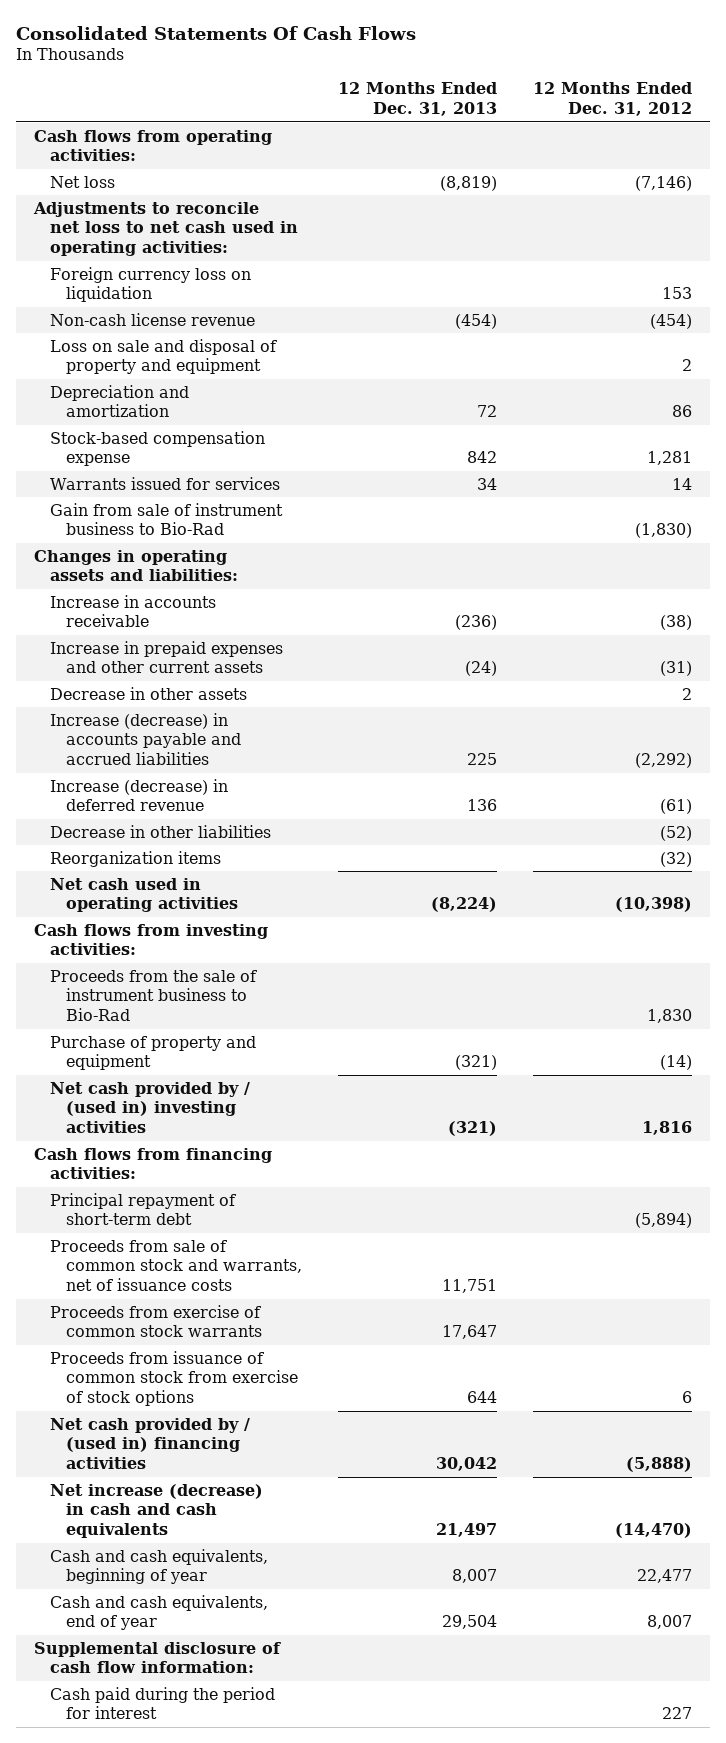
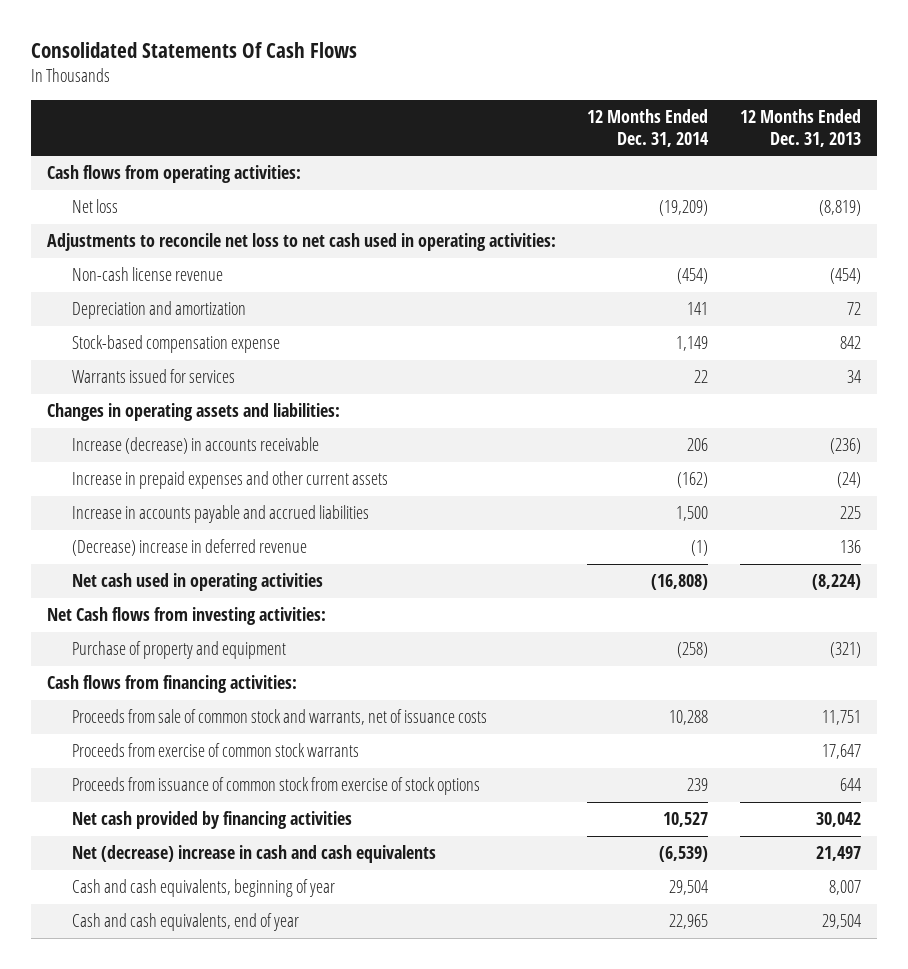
[533,82,693,117] 12 Months Ended Dec. 31, 2012 -> none
none -> [587,109,710,147] 12 Months Ended Dec. 31, 2014
[49,266,251,303] Foreign currency loss on liquidation -> none
[49,338,277,375] Loss on sale and disposal of property and equipment -> none
[49,502,283,536] Gain from sale of instrument business to Bio-Rad -> none
[49,594,216,628] Increase in accounts receivable -> [71,437,319,455] Increase (decrease) in accounts receivable
[49,686,247,700] Decrease in other assets -> none
[49,824,271,838] Decrease in other liabilities -> none
[49,850,221,867] Reorganization items -> none
[49,712,242,766] Increase (decrease) in accounts payable and accrued liabilities -> [71,505,369,524] Increase in accounts payable and accrued liabilities
[49,778,228,812] Increase (decrease) in deferred revenue -> [71,539,307,557] (Decrease) increase in deferred revenue
[49,969,257,1022] Proceeds from the sale of instrument business to Bio-Rad -> none
[33,923,268,956] Cash flows from investing activities: -> [46,607,326,626] Net Cash flows from investing activities:
[49,1081,250,1134] Net cash provided by / (used in) investing activities -> none
[49,1192,236,1226] Principal repayment of short-term debt -> none
[49,1417,250,1470] Net cash provided by / (used in) financing activities -> [71,811,352,830] Net cash provided by financing activities
[49,1483,263,1539] Net increase (decrease) in cash and cash equivalents -> [71,845,436,864] Net (decrease) increase in cash and cash equivalents
[33,1641,281,1674] Supplemental disclosure of cash flow information: -> none
[49,1686,275,1720] Cash paid during the period for interest -> none

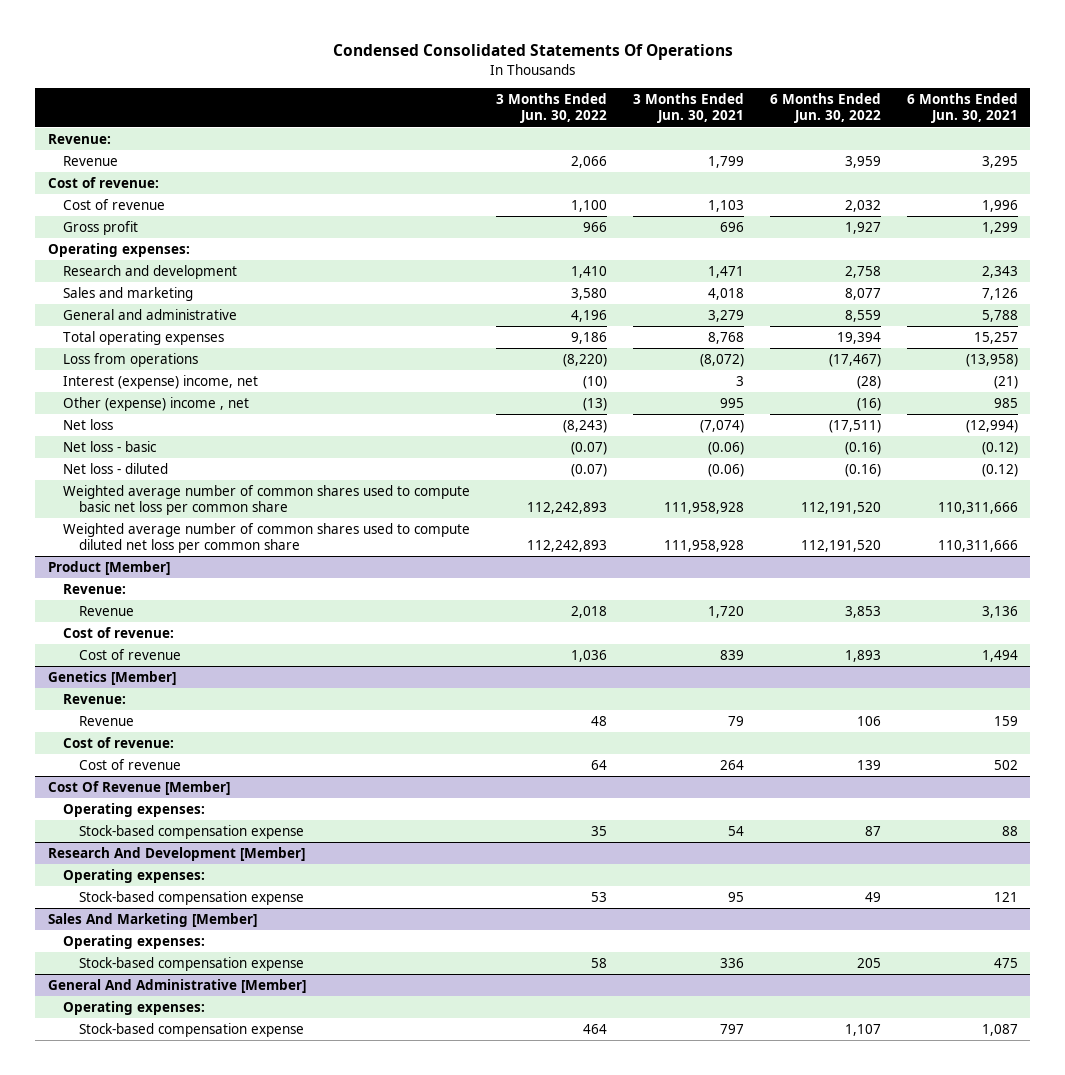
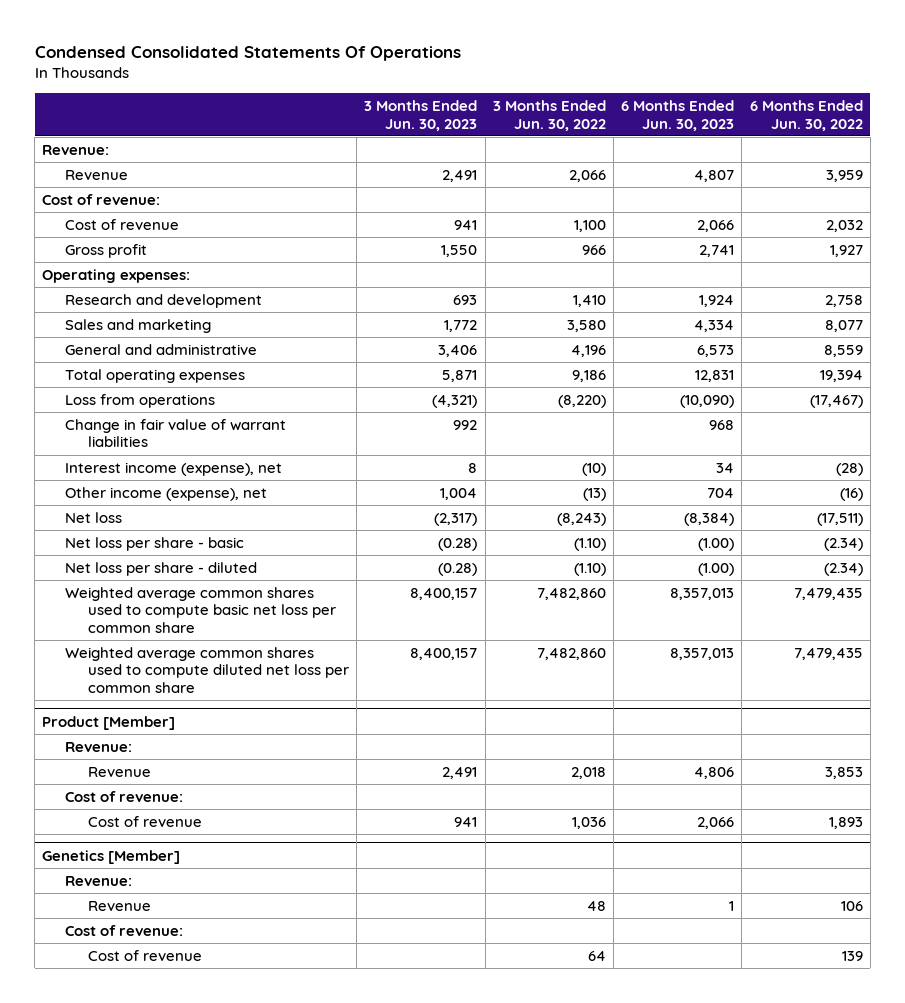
[633,93,745,124] 3 Months Ended Jun. 30, 2021 -> none
[906,93,1018,124] 6 Months Ended Jun. 30, 2021 -> none
none -> [364,100,478,131] 3 Months Ended Jun. 30, 2023
none -> [621,100,735,131] 6 Months Ended Jun. 30, 2023
none -> [65,418,287,448] Change in fair value of warrant liabilities
[63,375,259,390] Interest (expense) income, net -> [65,461,283,476] Interest income (expense), net
[63,397,250,412] Other (expense) income , net -> [65,486,268,501] Other income (expense), net
[63,441,158,453] Net loss - basic -> [65,536,245,551] Net loss per share - basic
[571,442,608,456] (0.07) -> [573,537,606,551] (1.10)
[844,442,881,456] (0.16) -> [823,537,863,551] (2.34)
[63,463,169,475] Net loss - diluted -> [65,561,258,576] Net loss per share - diluted
[571,464,608,478] (0.07) -> [573,562,606,576] (1.10)
[844,464,881,478] (0.16) -> [823,562,863,576] (2.34)
[63,485,471,516] Weighted average number of common shares used to compute basic net loss per common share -> [65,586,337,633] Weighted average common shares used to compute basic net loss per common share
[527,502,608,515] 112,242,893 -> [536,587,606,600] 7,482,860
[800,502,881,515] 112,191,520 -> [793,587,863,600] 7,479,435
[63,523,471,554] Weighted average number of common shares used to compute diluted net loss per common share -> [65,646,350,693] Weighted average common shares used to compute diluted net loss per common share
[527,540,608,553] 112,242,893 -> [536,647,606,660] 7,482,860
[800,540,881,553] 112,191,520 -> [793,647,863,660] 7,479,435
[47,781,230,796] Cost Of Revenue [Member] -> none
[63,803,206,818] Operating expenses: -> none
[79,825,305,840] Stock-based compensation expense -> none
[47,847,305,862] Research And Development [Member] -> none
[63,869,206,884] Operating expenses: -> none
[79,891,305,906] Stock-based compensation expense -> none
[47,913,257,928] Sales And Marketing [Member] -> none
[63,935,206,950] Operating expenses: -> none
[79,957,305,972] Stock-based compensation expense -> none
[47,979,306,994] General And Administrative [Member] -> none
[63,1001,206,1016] Operating expenses: -> none
[79,1023,305,1038] Stock-based compensation expense -> none

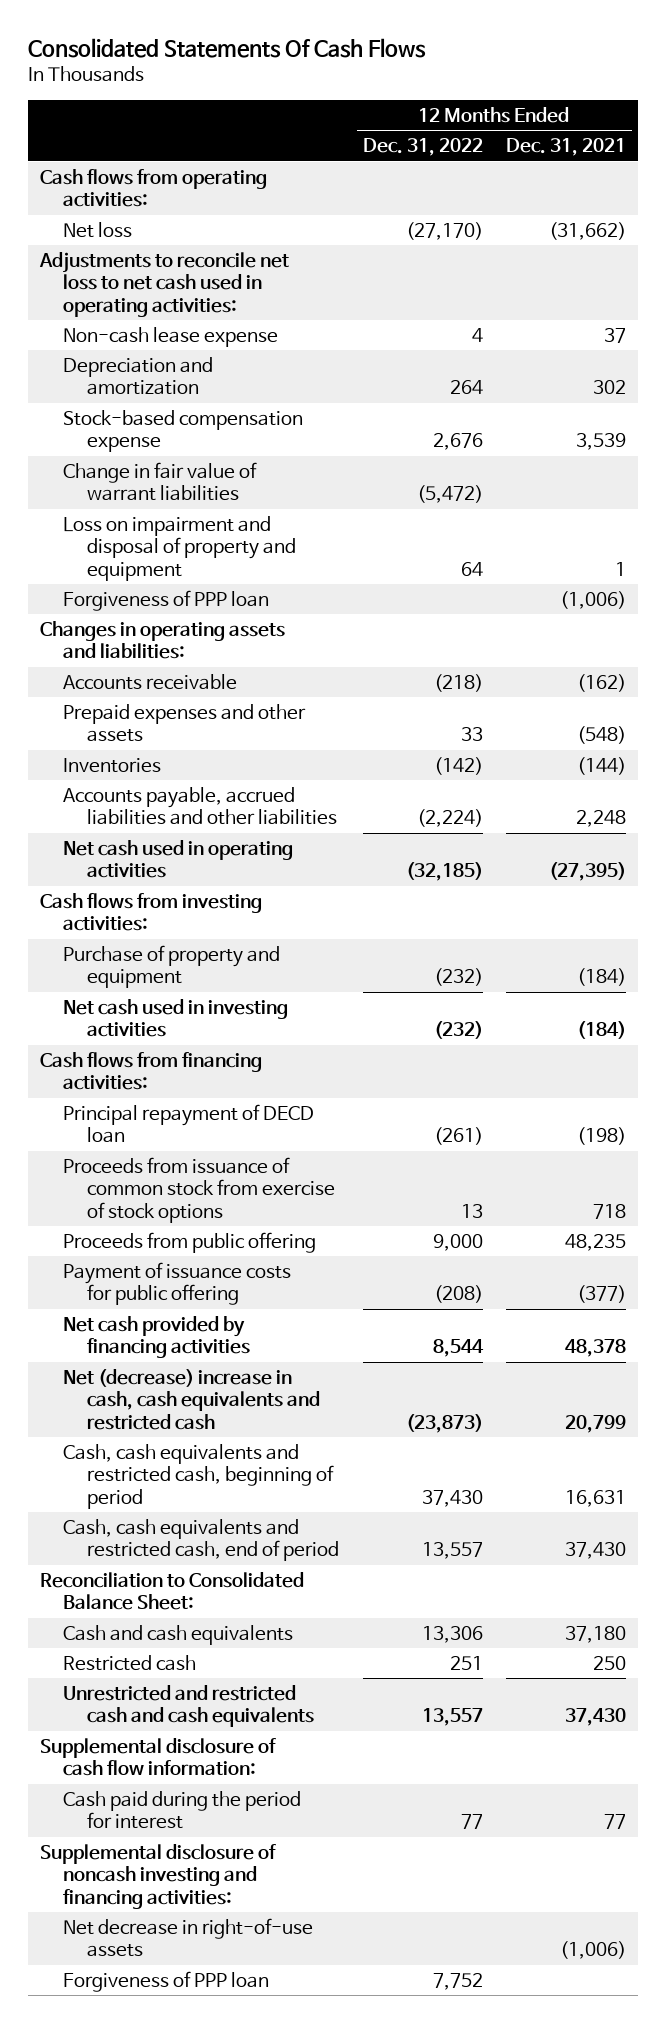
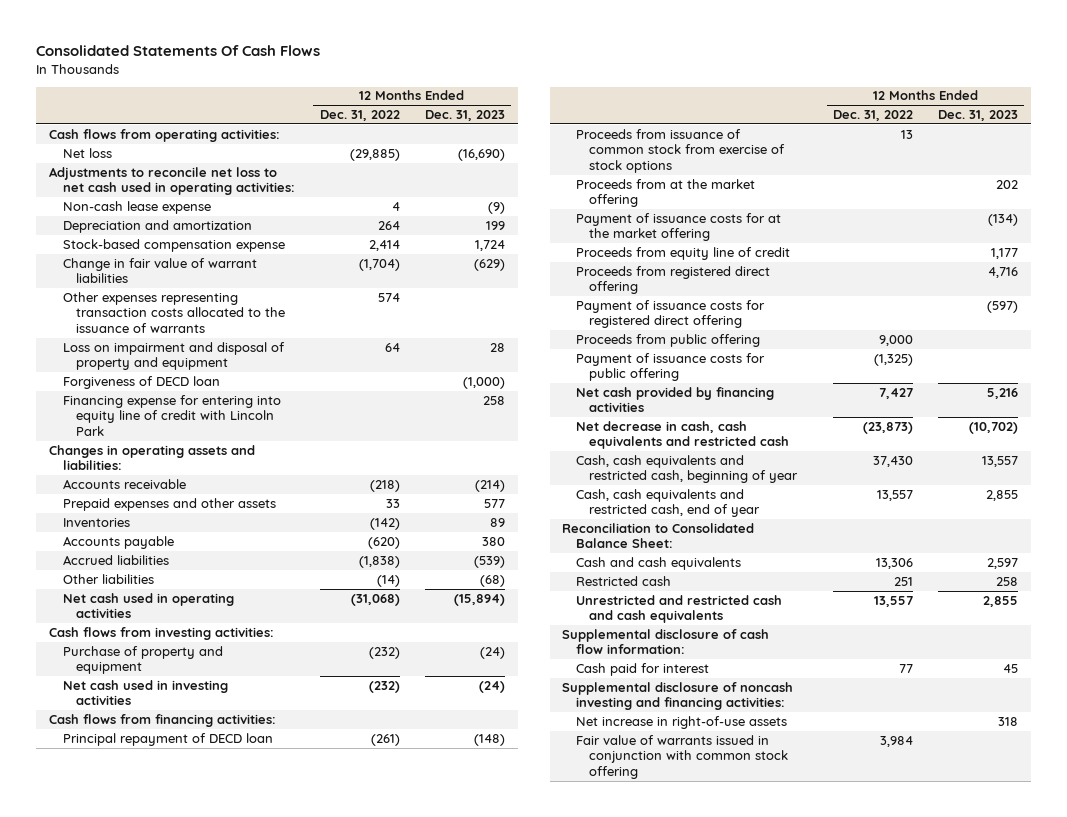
[506,138,627,157] Dec. 31, 2021 -> none
none -> [424,109,505,121] Dec. 31, 2023
[405,221,483,240] (27,170) -> [349,148,400,161] (29,885)
[432,433,483,451] 2,676 -> [368,239,400,251] 2,414
[416,485,483,504] (5,472) -> [358,258,400,271] (1,704)
none -> [62,291,285,333] Other expenses representing transaction costs allocated to the issuance of warrants
[63,589,270,611] Forgiveness of PPP loan -> [62,375,220,389] Forgiveness of DECD loan
none -> [62,394,281,436] Financing expense for entering into equity line of credit with Lincoln Park
[63,786,337,826] Accounts payable, accrued liabilities and other liabilities -> none
none -> [62,535,174,549] Accounts payable
none -> [62,554,169,565] Accrued liabilities
none -> [62,573,154,584] Other liabilities
[405,862,483,882] (32,185) -> [350,593,400,606] (31,068)
none -> [575,178,755,208] Proceeds from at the market offering
none -> [575,212,781,242] Payment of issuance costs for at the market offering
none -> [575,246,790,260] Proceeds from equity line of credit
none -> [575,265,770,295] Proceeds from registered direct offering
none -> [575,299,765,329] Payment of issuance costs for registered direct offering
[433,1285,483,1304] (208) -> [873,353,913,366] (1,325)
[432,1339,484,1358] 8,544 -> [878,387,913,399] 7,427
[63,1368,320,1430] Net (decrease) increase in cash, cash equivalents and restricted cash -> [575,420,790,450] Net decrease in cash, cash equivalents and restricted cash
[63,1443,334,1509] Cash, cash equivalents and restricted cash, beginning of period -> [575,454,799,484] Cash, cash equivalents and restricted cash, beginning of year
[63,1518,339,1562] Cash, cash equivalents and restricted cash, end of period -> [575,488,761,518] Cash, cash equivalents and restricted cash, end of year
[63,1790,302,1830] Cash paid during the period for interest -> [575,662,709,676] Cash paid for interest
[63,1970,270,1992] Forgiveness of PPP loan -> none
[63,1917,314,1958] Net decrease in right-of-use assets -> [575,715,787,729] Net increase in right-of-use assets
none -> [575,734,789,779] Fair value of warrants issued in conjunction with common stock offering

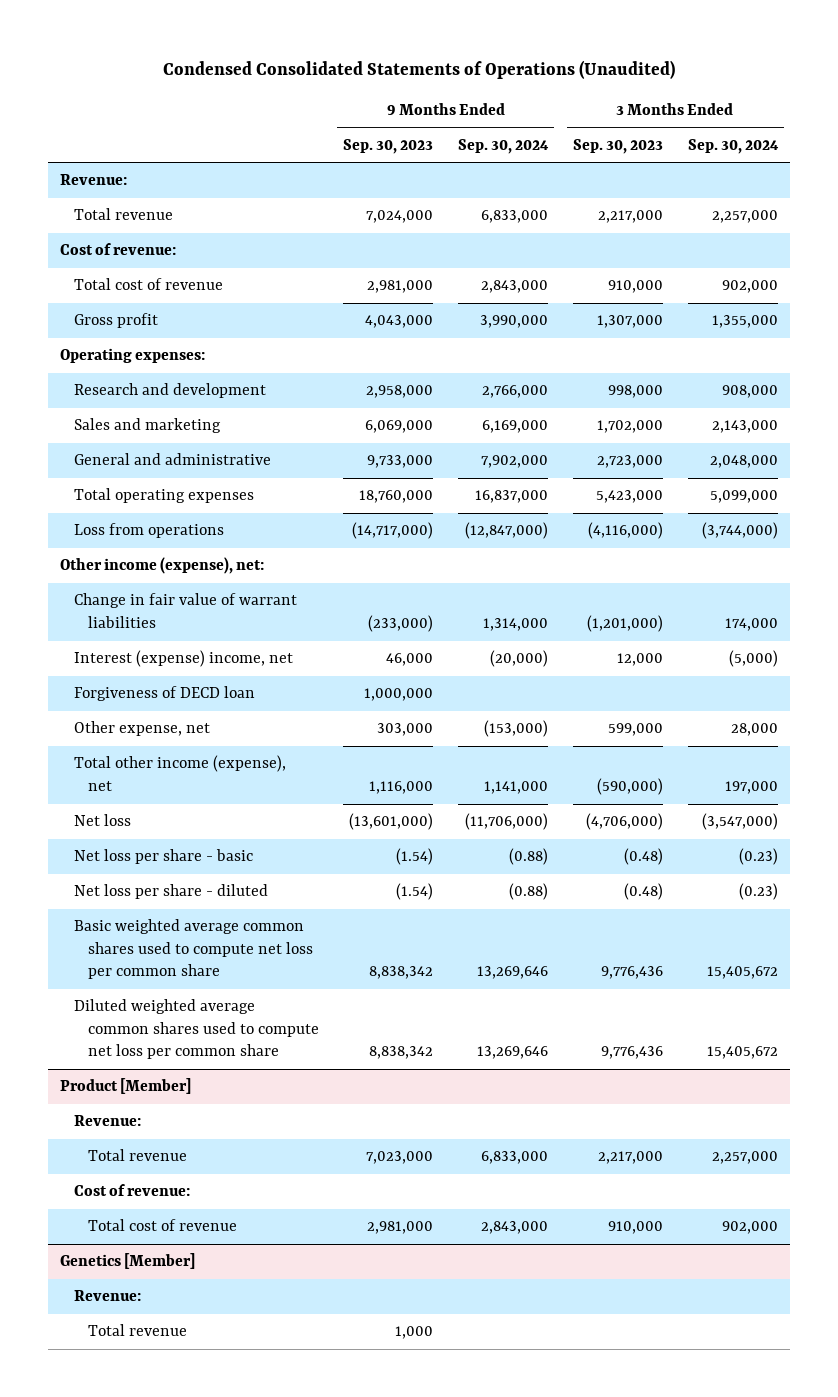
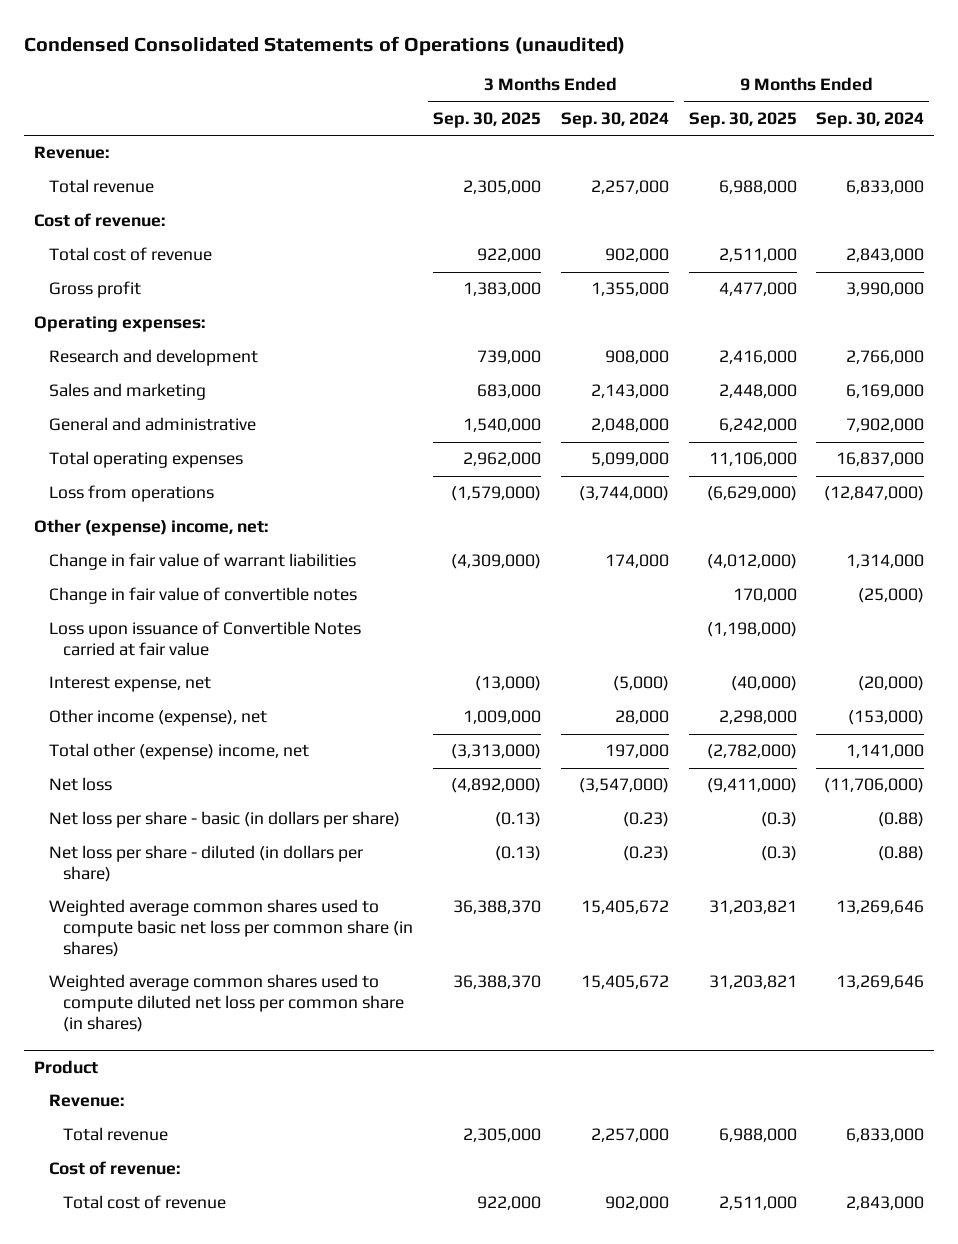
[162,59,675,79] Condensed Consolidated Statements of Operations (Unaudited) -> [23,35,625,56] Condensed Consolidated Statements of Operations (unaudited)
[343,138,434,154] Sep. 30, 2023 -> none
[572,138,663,154] Sep. 30, 2023 -> none
none -> [433,111,542,128] Sep. 30, 2025
none -> [688,111,797,128] Sep. 30, 2025
[60,557,265,575] Other income (expense), net: -> [33,519,268,537] Other (expense) income, net:
[74,686,256,702] Forgiveness of DECD loan -> none
none -> [48,587,357,605] Change in fair value of convertible notes
none -> [48,621,361,657] Loss upon issuance of Convertible Notes carried at fair value
[74,650,294,668] Interest (expense) income, net -> [48,676,211,693] Interest expense, net
[74,721,211,737] Other expense, net -> [48,709,267,727] Other income (expense), net
[74,755,287,791] Total other income (expense), net -> [48,743,309,761] Total other (expense) income, net
[74,849,254,865] Net loss per share - basic -> [48,811,400,829] Net loss per share - basic (in dollars per share)
[74,884,269,900] Net loss per share - diluted -> [48,845,363,883] Net loss per share - diluted (in dollars per share)
[74,919,313,980] Basic weighted average common shares used to compute net loss per common share -> [48,899,414,957] Weighted average common shares used to compute basic net loss per common share (in shares)
[74,999,319,1060] Diluted weighted average common shares used to compute net loss per common share -> [48,974,405,1032] Weighted average common shares used to compute diluted net loss per common share (in shares)
[60,1078,192,1095] Product [Member] -> [33,1059,98,1074] Product
[60,1253,196,1270] Genetics [Member] -> none
[74,1290,142,1302] Revenue: -> none
[87,1324,187,1337] Total revenue -> none

